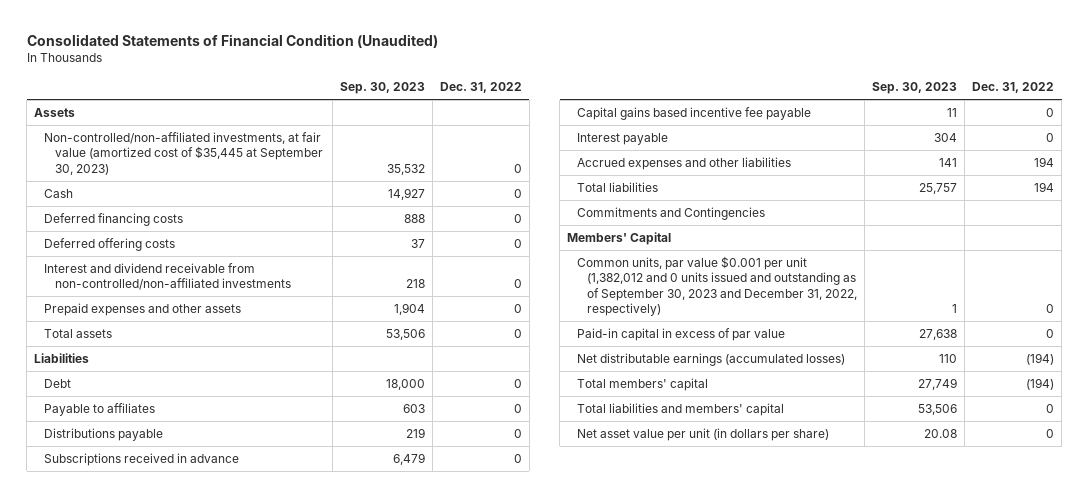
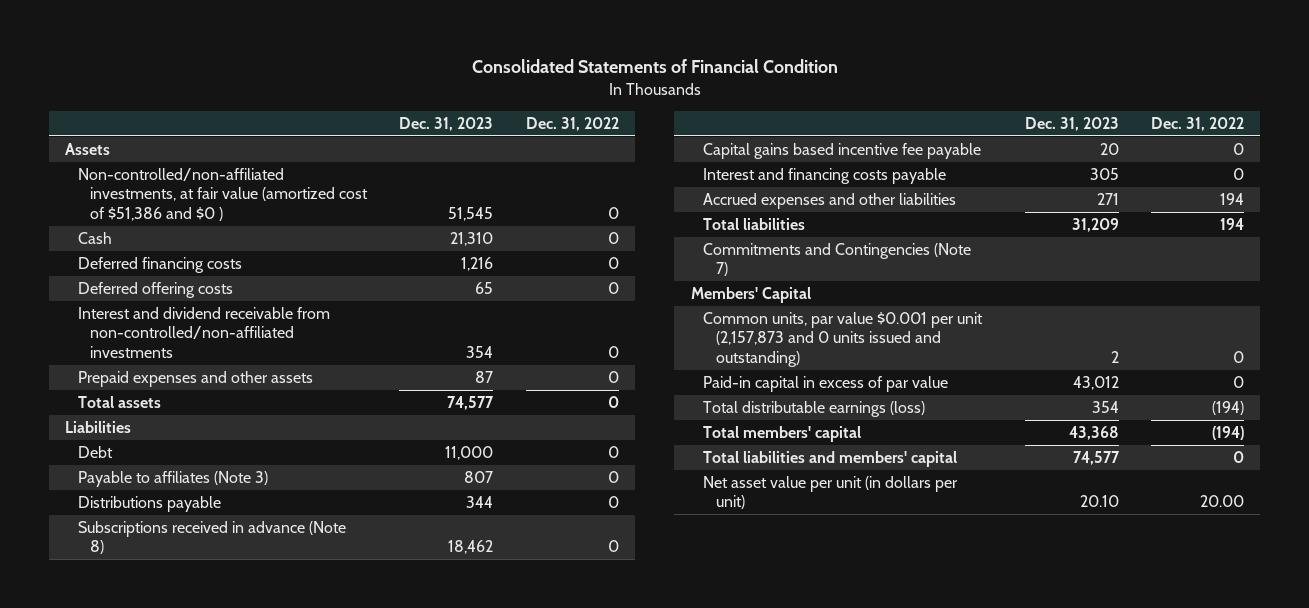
[26,33,438,48] Consolidated Statements of Financial Condition (Unaudited) -> [471,59,838,74] Consolidated Statements of Financial Condition
[339,82,425,95] Sep. 30, 2023 -> none
none -> [399,116,494,131] Dec. 31, 2023
[44,131,323,175] Non-controlled/non-affiliated investments, at fair value (amortized cost of $35,445 at September 30, 2023) -> [77,168,369,221] Non-controlled/non-affiliated investments, at fair value (amortized cost of $51,386 and $0 )
[44,402,156,416] Payable to affiliates -> [77,471,268,488] Payable to affiliates (Note 3)
[44,452,240,466] Subscriptions received in advance -> [77,521,346,555] Subscriptions received in advance (Note 8)
[577,132,669,145] Interest payable -> none
none -> [703,168,947,185] Interest and financing costs payable
[577,206,766,220] Commitments and Contingencies -> [703,243,972,277] Commitments and Contingencies (Note 7)
[577,255,858,317] Common units, par value $0.001 per unit (1,382,012 and 0 units issued and outstanding as of September 30, 2023 and December 31, 2022, respectively) -> [703,312,984,367] Common units, par value $0.001 per unit (2,157,873 and 0 units issued and outstanding)
[577,352,846,366] Net distributable earnings (accumulated losses) -> [703,401,926,418] Total distributable earnings (loss)
[577,427,830,441] Net asset value per unit (in dollars per share) -> [703,476,959,510] Net asset value per unit (in dollars per unit)
[1046,428,1055,438] 0 -> [1200,495,1245,508] 20.00

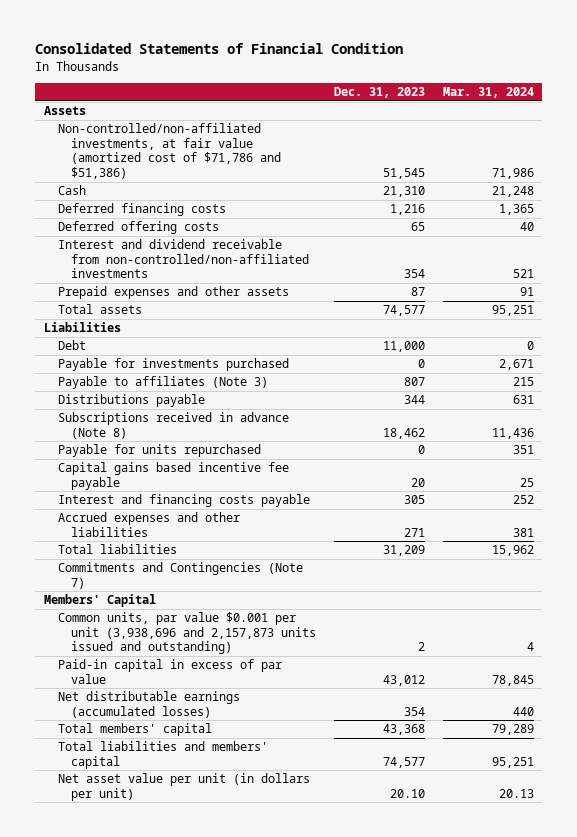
[525,116,619,131] Dec. 31, 2022 -> none
none -> [442,87,534,99] Mar. 31, 2024
[77,168,369,221] Non-controlled/non-affiliated investments, at fair value (amortized cost of $51,386 and $0 ) -> [57,123,282,180] Non-controlled/non-affiliated investments, at fair value (amortized cost of $71,786 and $51,386)
none -> [57,358,289,372] Payable for investments purchased
none -> [57,444,261,458] Payable for units repurchased
[703,312,984,367] Common units, par value $0.001 per unit (2,157,873 and 0 units issued and outstanding) -> [57,612,317,655] Common units, par value $0.001 per unit (3,938,696 and 2,157,873 units issued and outstanding)
[703,401,926,418] Total distributable earnings (loss) -> [57,691,240,718] Net distributable earnings (accumulated losses)

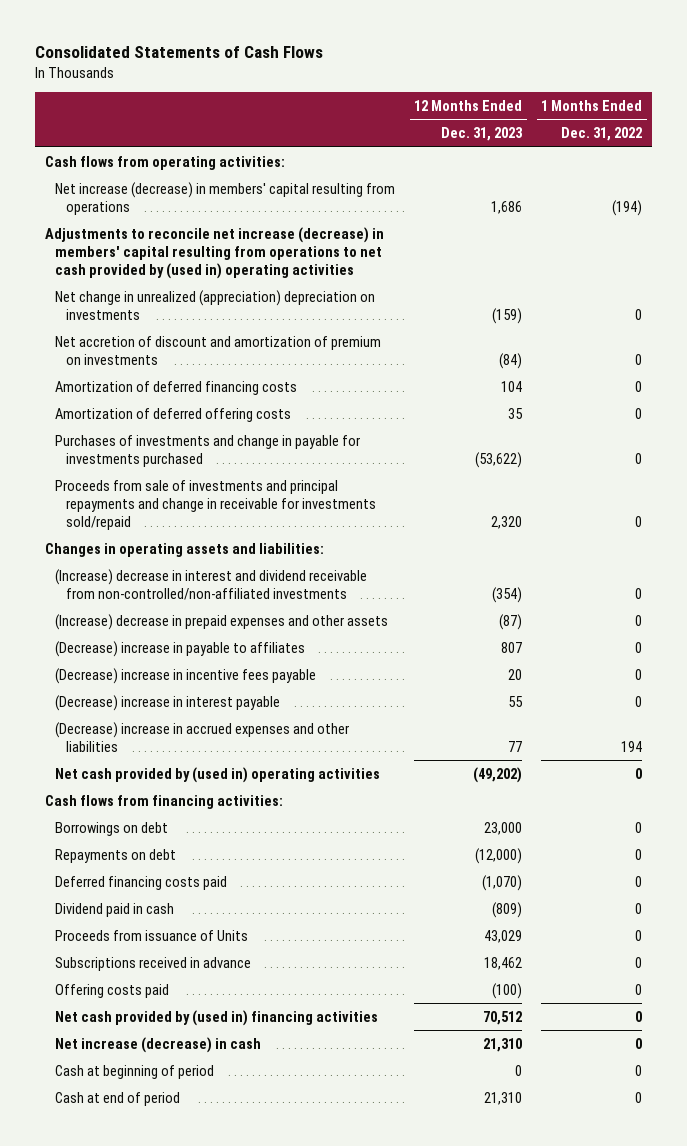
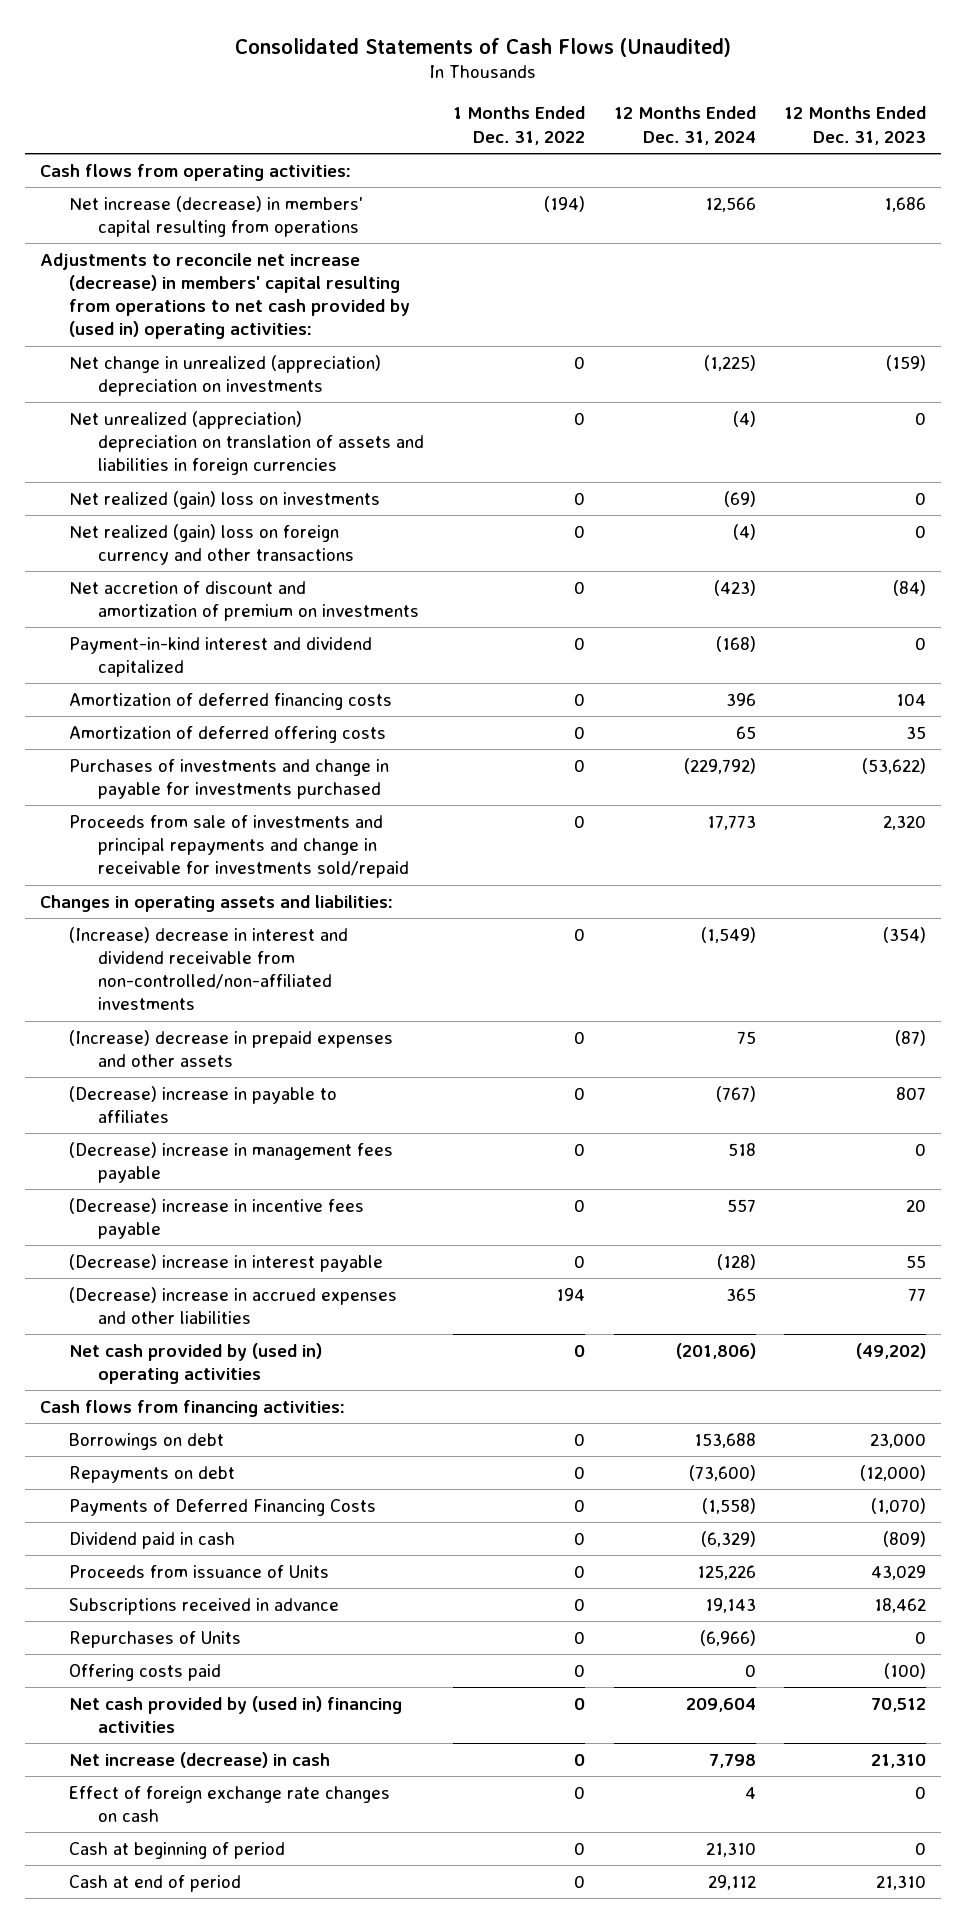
[35,45,324,58] Consolidated Statements of Cash Flows -> [235,37,732,57] Consolidated Statements of Cash Flows (Unaudited)
none -> [613,106,756,145] 12 Months Ended Dec. 31, 2024
[44,226,384,279] Adjustments to reconcile net increase (decrease) in members' capital resulting from operations to net cash provided by (used in) operating activities -> [39,252,410,340] Adjustments to reconcile net increase (decrease) in members' capital resulting from operations to net cash provided by (used in) operating activities:
none -> [68,410,425,476] Net unrealized (appreciation) depreciation on translation of assets and liabilities in foreign currencies
none -> [68,490,380,509] Net realized (gain) loss on investments
none -> [68,523,355,565] Net realized (gain) loss on foreign currency and other transactions
none -> [68,636,372,677] Payment-in-kind interest and dividend capitalized
none -> [68,1141,393,1183] (Decrease) increase in management fees payable
[55,875,228,890] Deferred financing costs paid -> [68,1498,376,1516] Payments of Deferred Financing Costs
none -> [68,1630,241,1648] Repurchases of Units
none -> [68,1785,390,1822] Effect of foreign exchange rate changes on cash

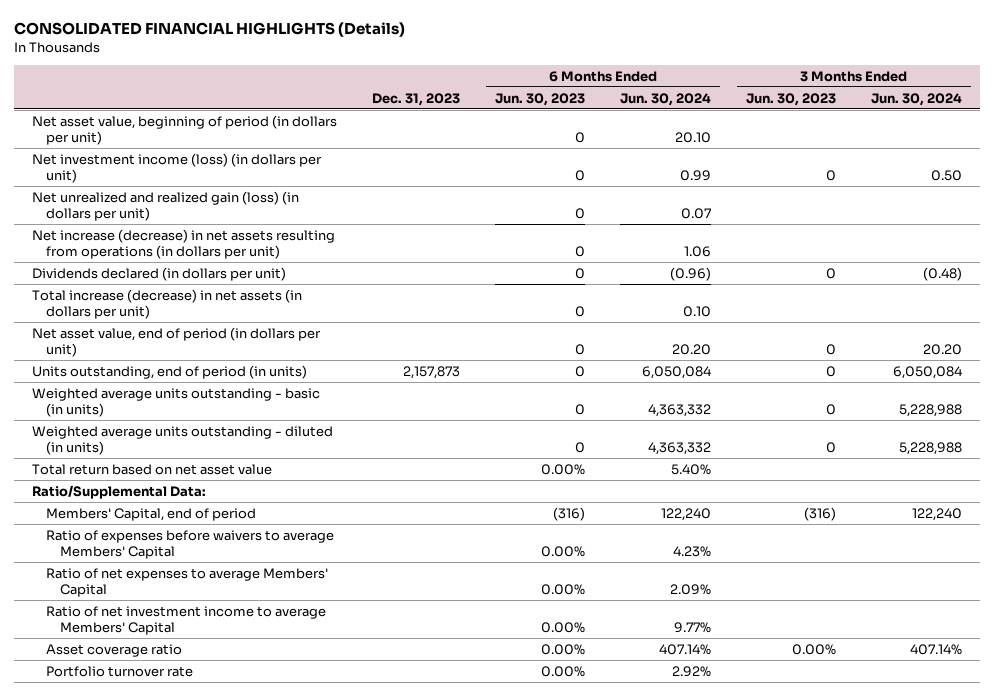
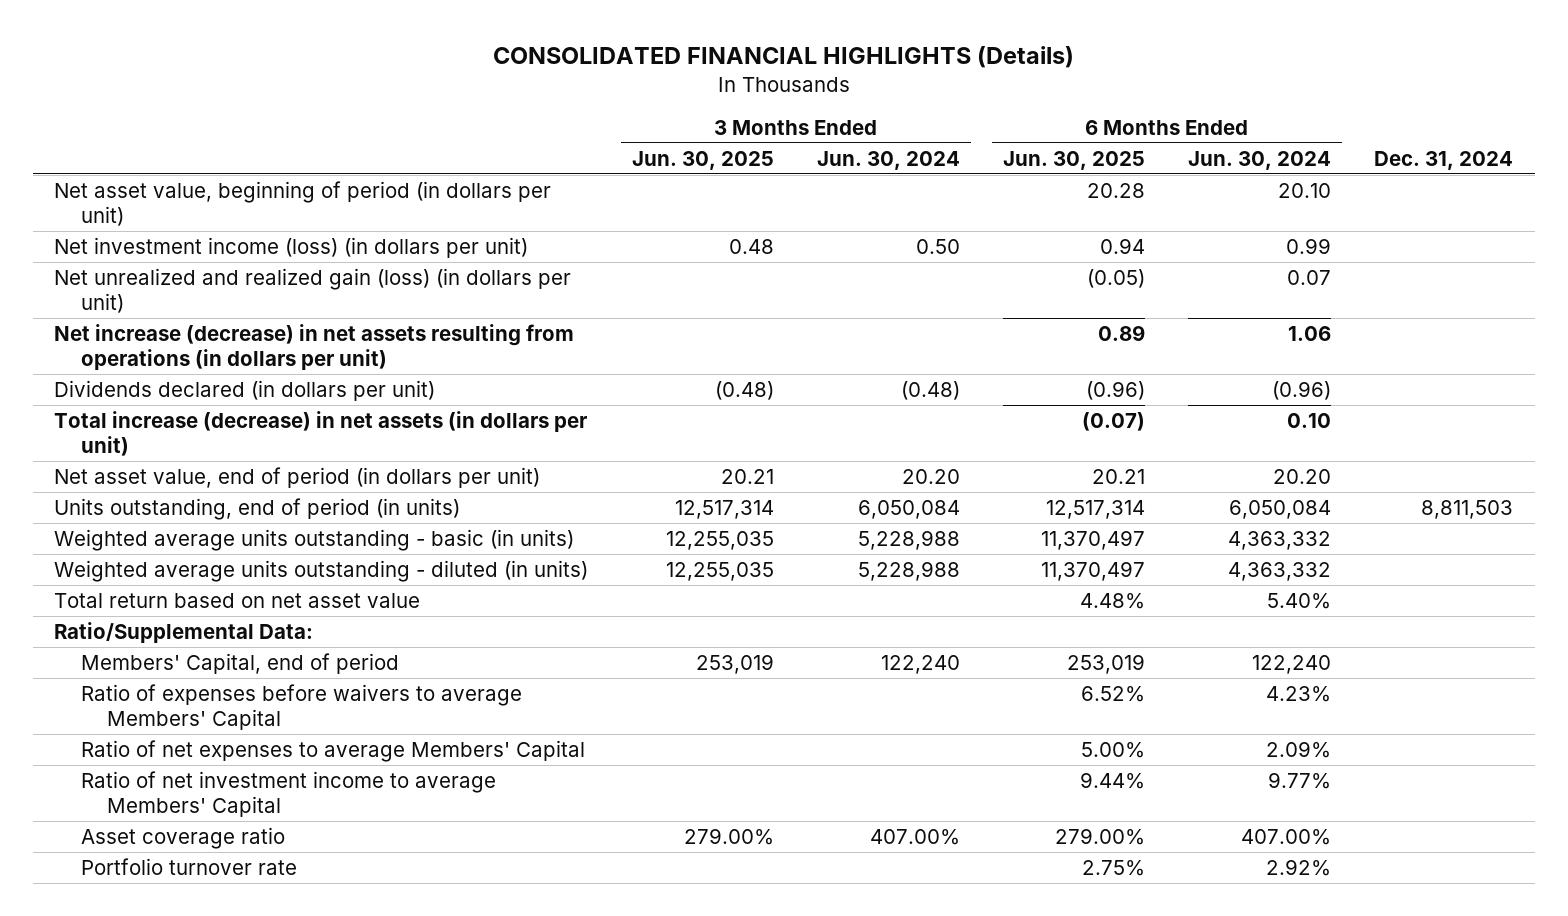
[371,92,460,106] Dec. 31, 2023 -> none
[494,92,585,106] Jun. 30, 2023 -> none
[745,92,836,106] Jun. 30, 2023 -> none
none -> [631,150,774,170] Jun. 30, 2025
none -> [1003,150,1146,170] Jun. 30, 2025
none -> [1374,150,1514,170] Dec. 31, 2024
[658,643,711,655] 407.14% -> [1241,828,1332,845] 407.00%
[910,643,963,655] 407.14% -> [869,828,960,845] 407.00%

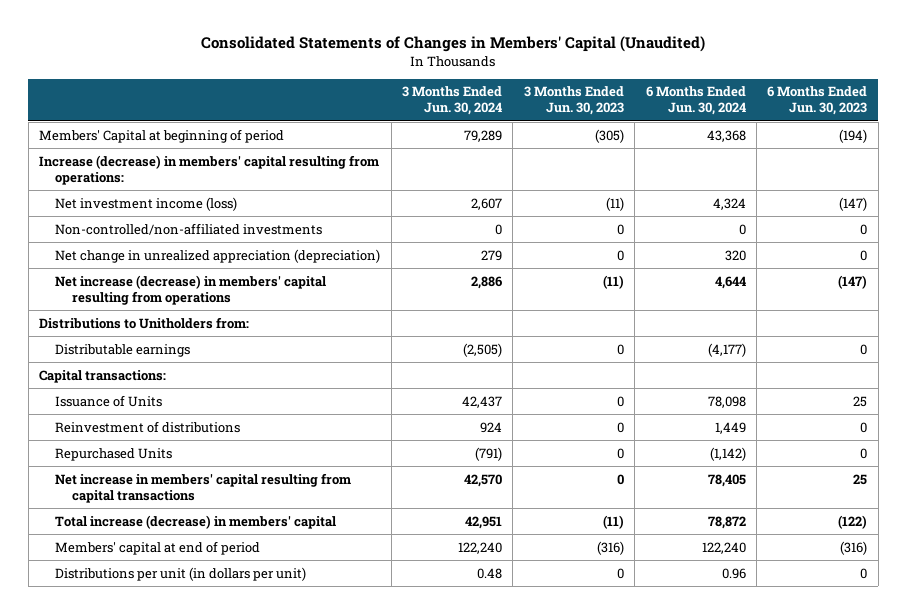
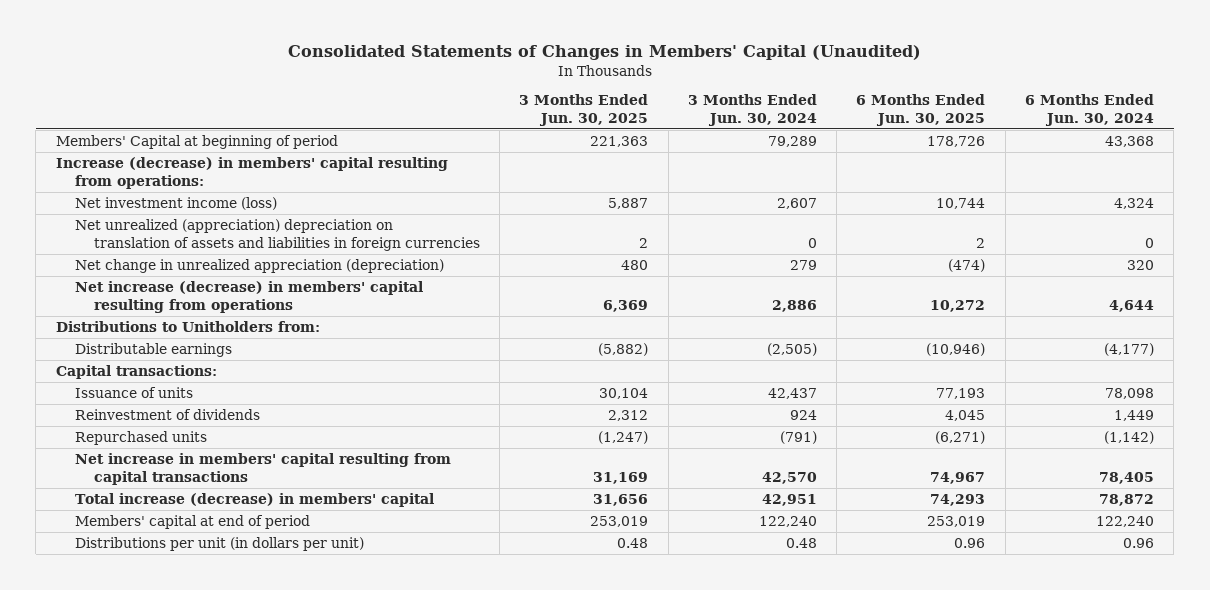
[523,86,624,116] 3 Months Ended Jun. 30, 2023 -> none
[767,86,868,116] 6 Months Ended Jun. 30, 2023 -> none
none -> [519,94,649,126] 3 Months Ended Jun. 30, 2025
none -> [856,94,986,126] 6 Months Ended Jun. 30, 2025
[55,222,323,235] Non-controlled/non-affiliated investments -> none
none -> [74,218,480,251] Net unrealized (appreciation) depreciation on translation of assets and liabilities in foreign currencies
[55,394,163,407] Issuance of Units -> [74,386,193,398] Issuance of units
[55,420,241,433] Reinvestment of distributions -> [74,408,260,420] Reinvestment of dividends
[55,447,173,461] Repurchased Units -> [74,430,207,445] Repurchased units

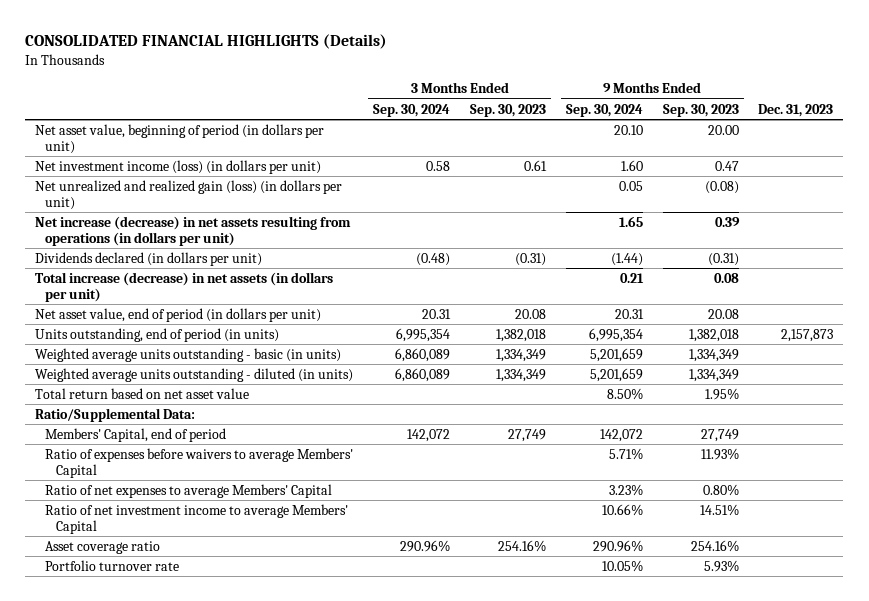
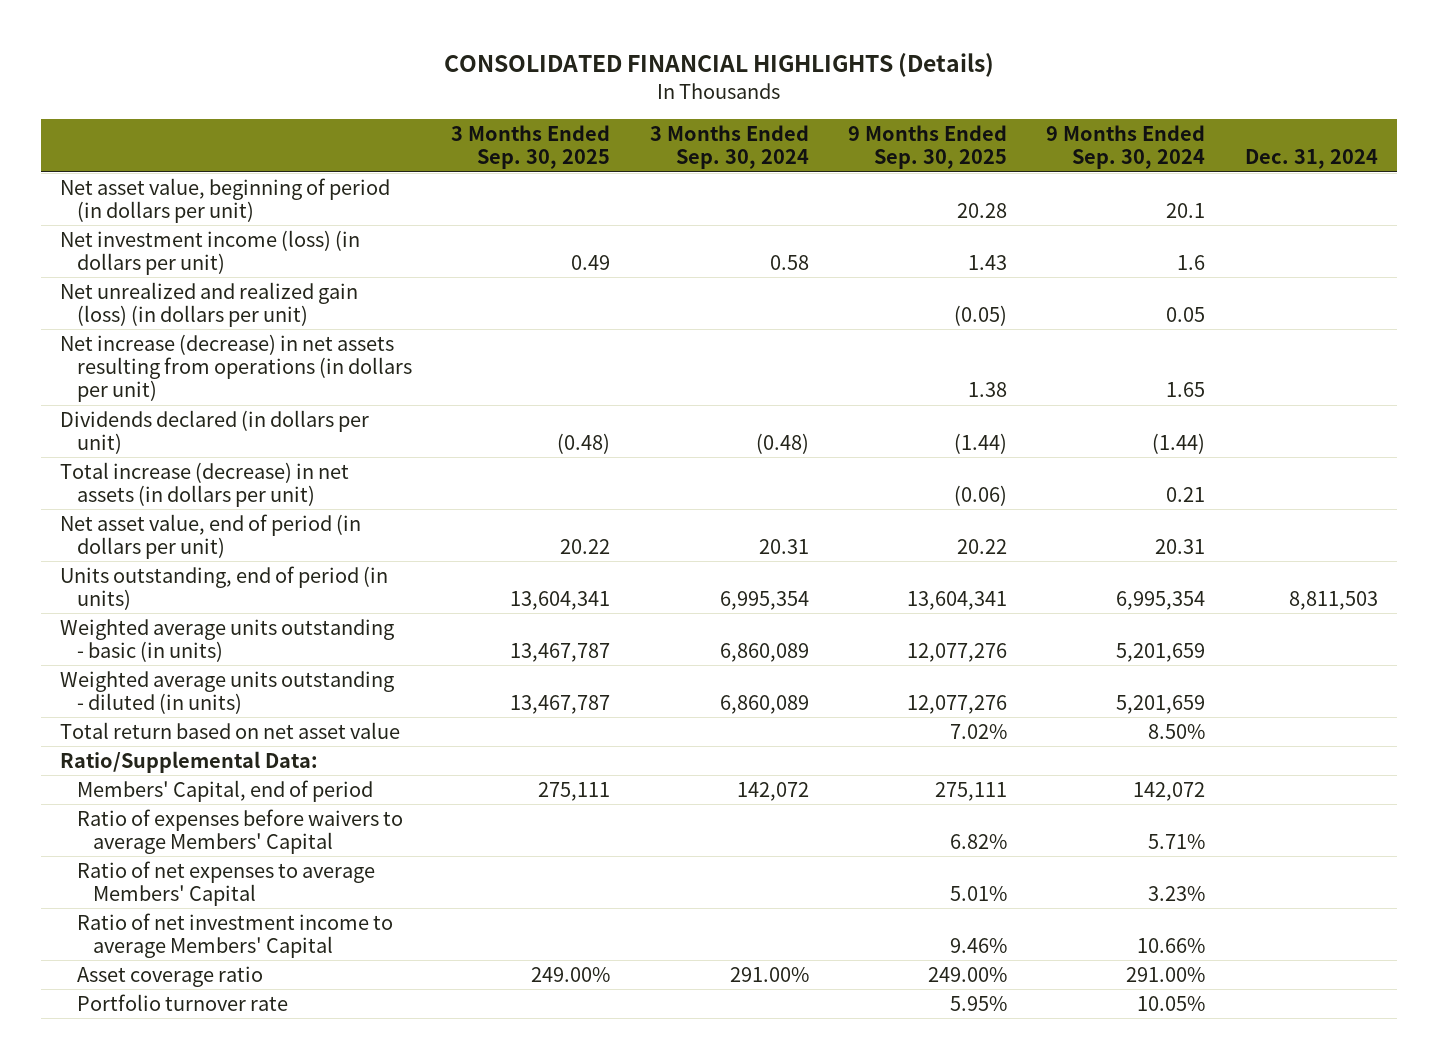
[470,103,547,117] Sep. 30, 2023 -> none
[662,103,739,117] Sep. 30, 2023 -> none
[758,103,834,117] Dec. 31, 2023 -> none
none -> [451,125,611,170] 3 Months Ended Sep. 30, 2025
none -> [847,125,1007,170] 9 Months Ended Sep. 30, 2025
none -> [1244,149,1378,170] Dec. 31, 2024
[613,124,643,135] 20.10 -> [1166,203,1206,219] 20.1
[620,159,643,171] 1.60 -> [1177,255,1206,271] 1.6
[400,539,451,552] 290.96% -> [729,966,809,982] 291.00%
[592,539,643,552] 290.96% -> [1126,966,1206,982] 291.00%

